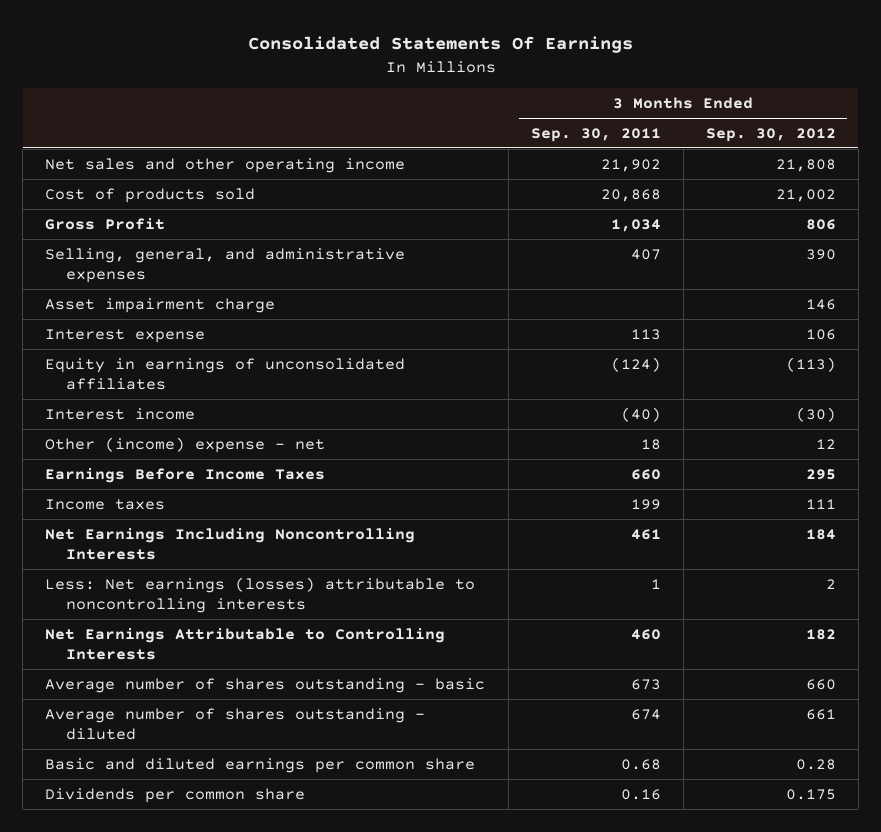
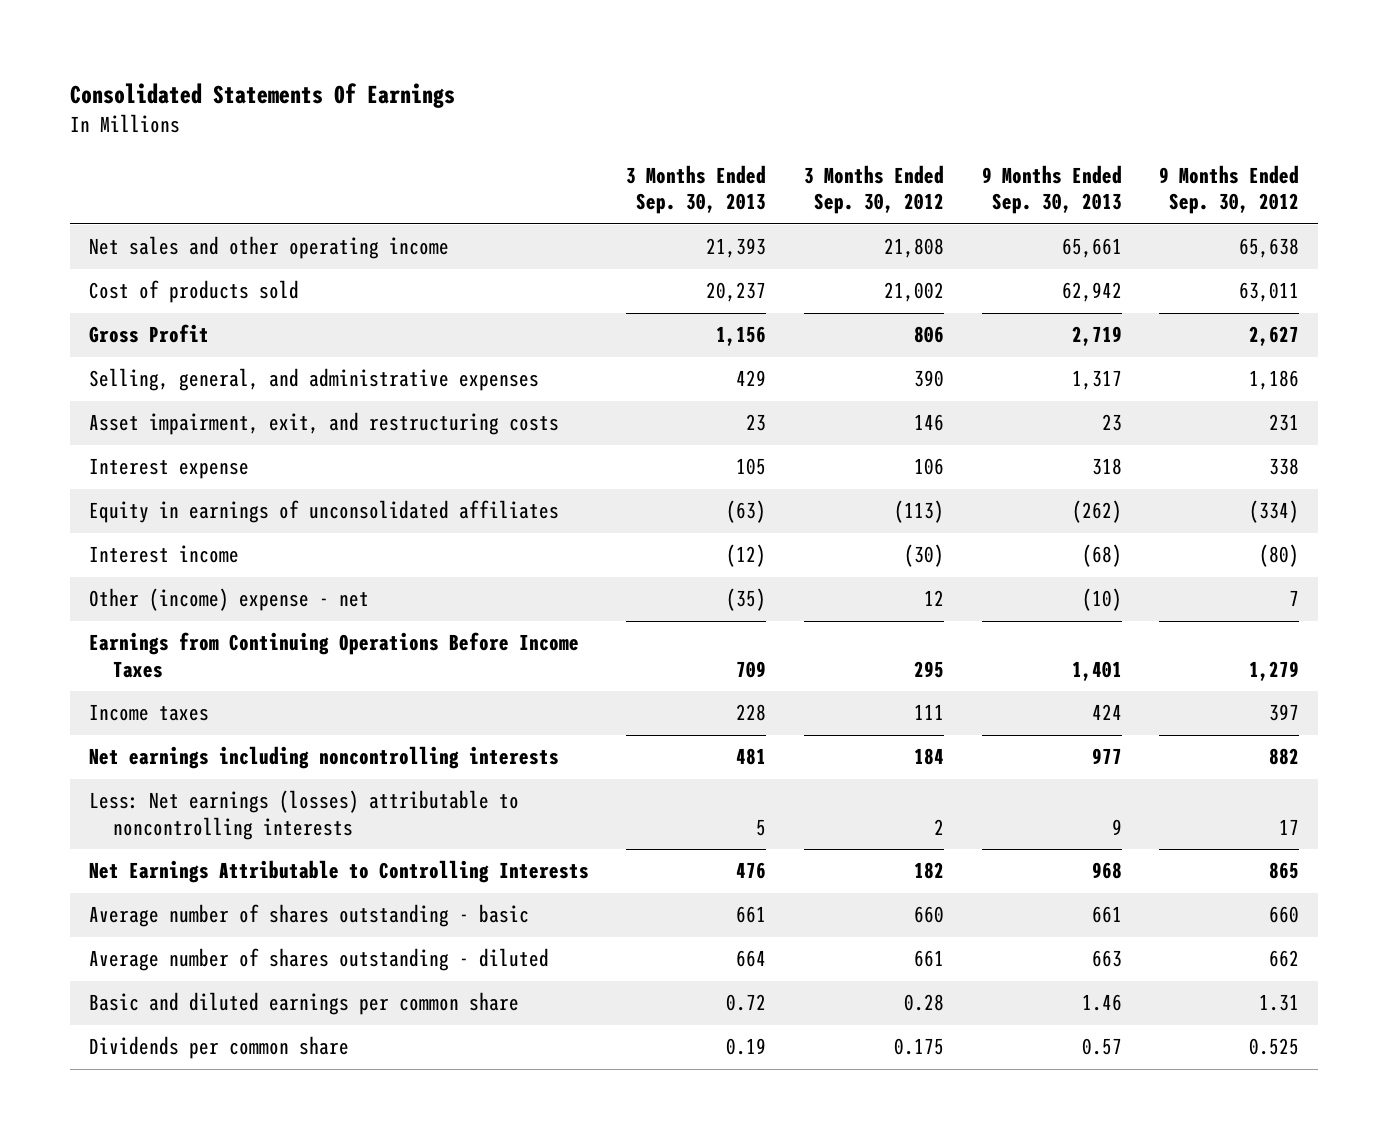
[530,127,661,142] Sep. 30, 2011 -> none
none -> [626,164,767,215] 3 Months Ended Sep. 30, 2013
none -> [981,164,1122,215] 9 Months Ended Sep. 30, 2013
none -> [1159,164,1300,215] 9 Months Ended Sep. 30, 2012
[45,297,276,313] Asset impairment charge -> [88,412,559,436] Asset impairment, exit, and restructuring costs
[45,467,326,483] Earnings Before Income Taxes -> [88,632,579,679] Earnings from Continuing Operations Before Income Taxes
[45,527,416,561] Net Earnings Including Noncontrolling Interests -> [88,746,559,770] Net earnings including noncontrolling interests

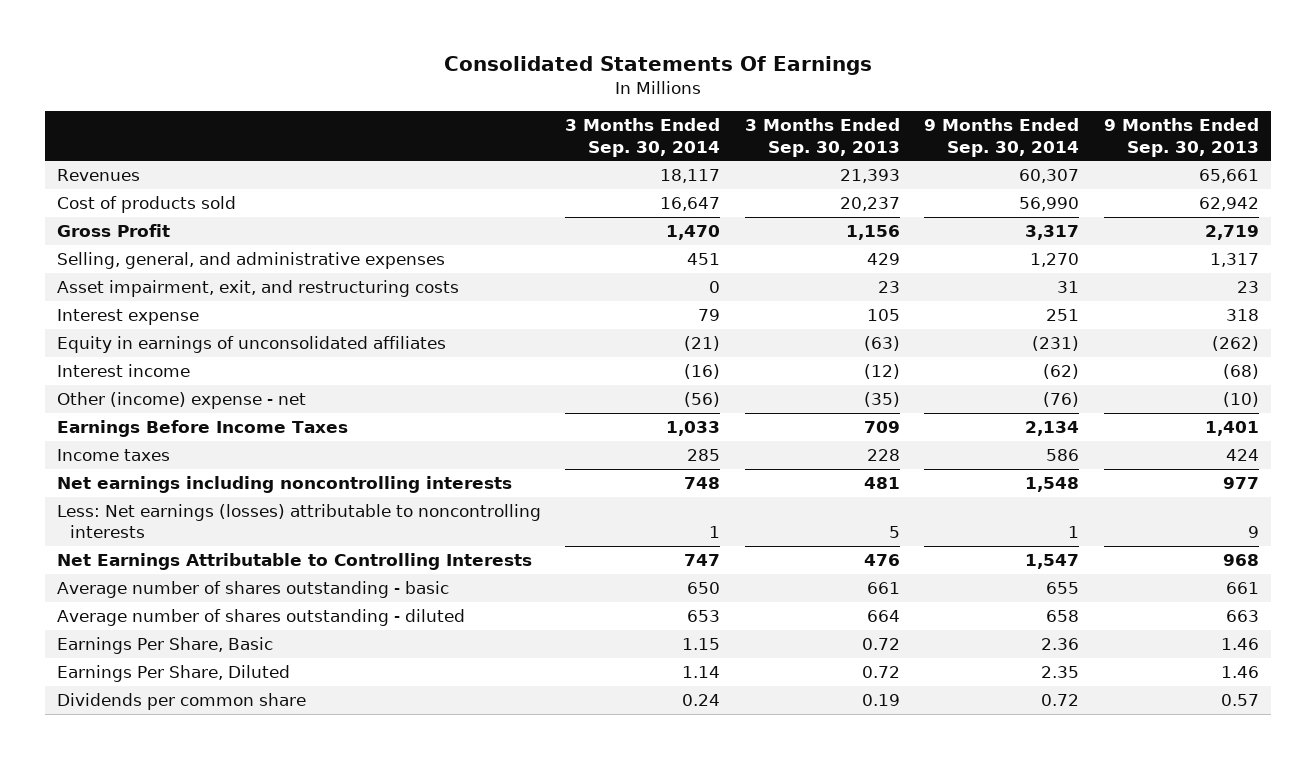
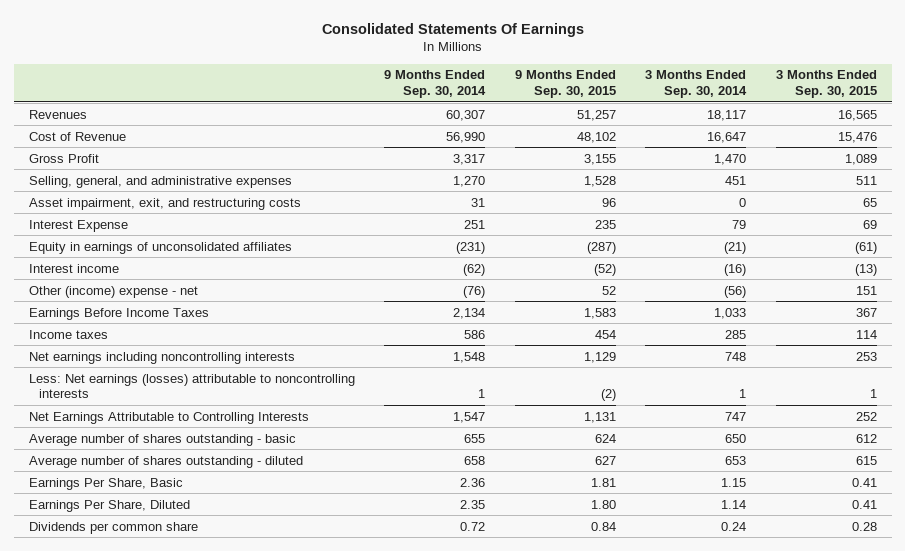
[744,118,900,157] 3 Months Ended Sep. 30, 2013 -> none
[1103,118,1259,157] 9 Months Ended Sep. 30, 2013 -> none
none -> [514,70,616,99] 9 Months Ended Sep. 30, 2015
none -> [775,70,877,99] 3 Months Ended Sep. 30, 2015
[56,196,236,214] Cost of products sold -> [28,131,126,141] Cost of Revenue
[56,309,199,326] Interest expense -> [28,219,128,232] Interest Expense

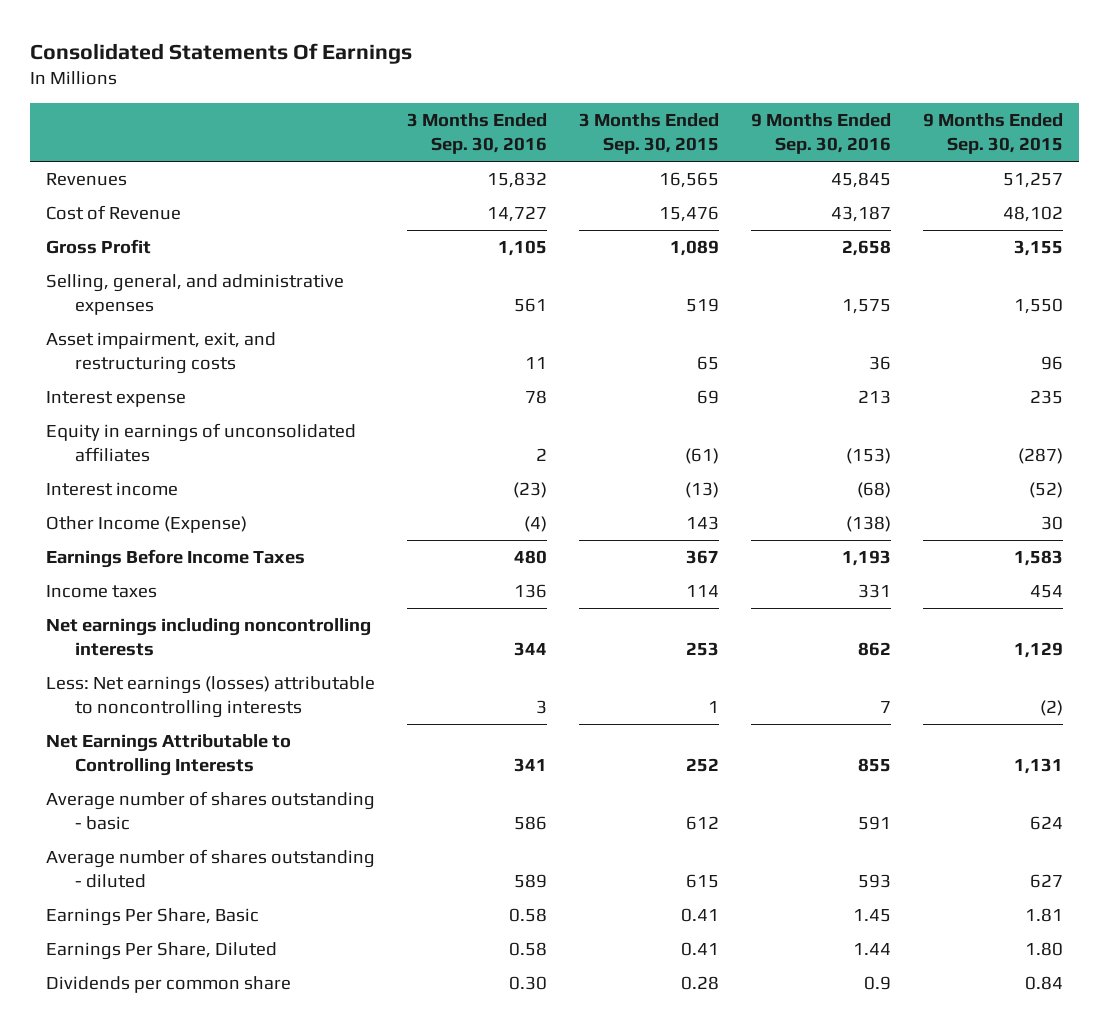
[384,70,487,99] 9 Months Ended Sep. 30, 2014 -> none
[645,70,748,99] 3 Months Ended Sep. 30, 2014 -> none
none -> [406,113,547,155] 3 Months Ended Sep. 30, 2016
none -> [750,113,891,155] 9 Months Ended Sep. 30, 2016
[583,175,616,187] 1,528 -> [1013,298,1063,315] 1,550
[855,175,877,185] 511 -> [685,298,719,313] 519
[28,219,128,232] Interest Expense -> [45,391,186,408] Interest expense
[28,285,198,298] Other (income) expense - net -> [45,516,247,534] Other Income (Expense)
[601,285,616,295] 52 -> [1040,516,1063,531] 30
[855,285,877,295] 151 -> [685,516,719,531] 143

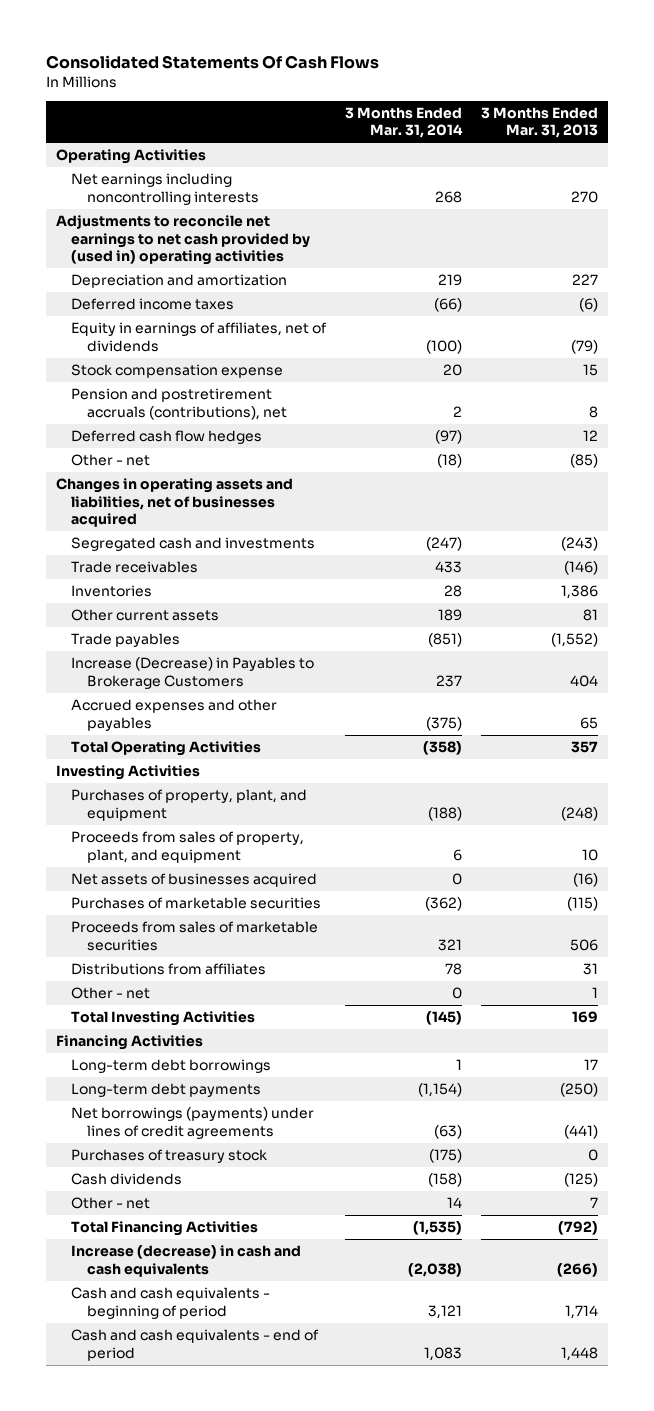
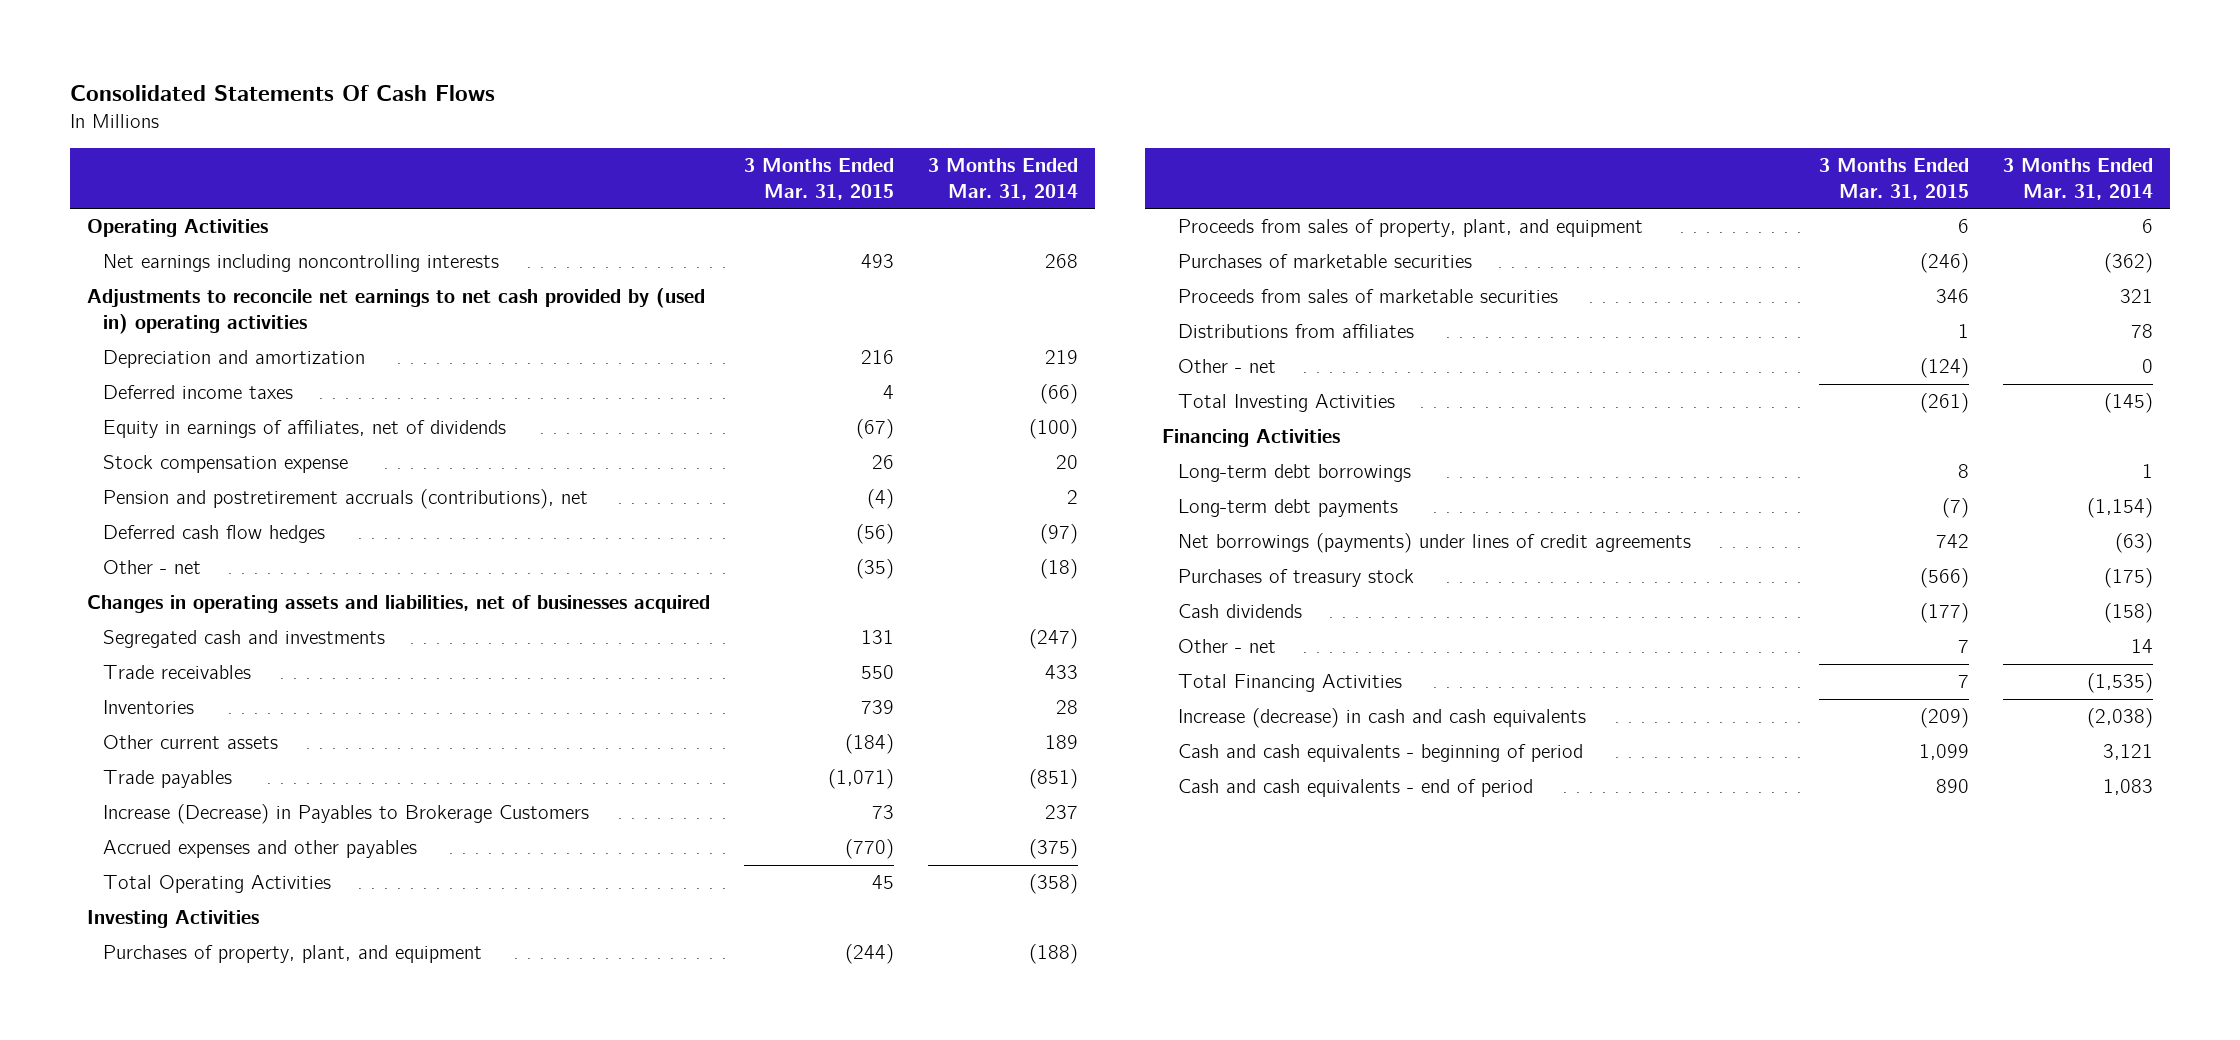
[481,107,599,139] 3 Months Ended Mar. 31, 2013 -> none
none -> [743,158,894,200] 3 Months Ended Mar. 31, 2015
[71,873,318,888] Net assets of businesses acquired -> none

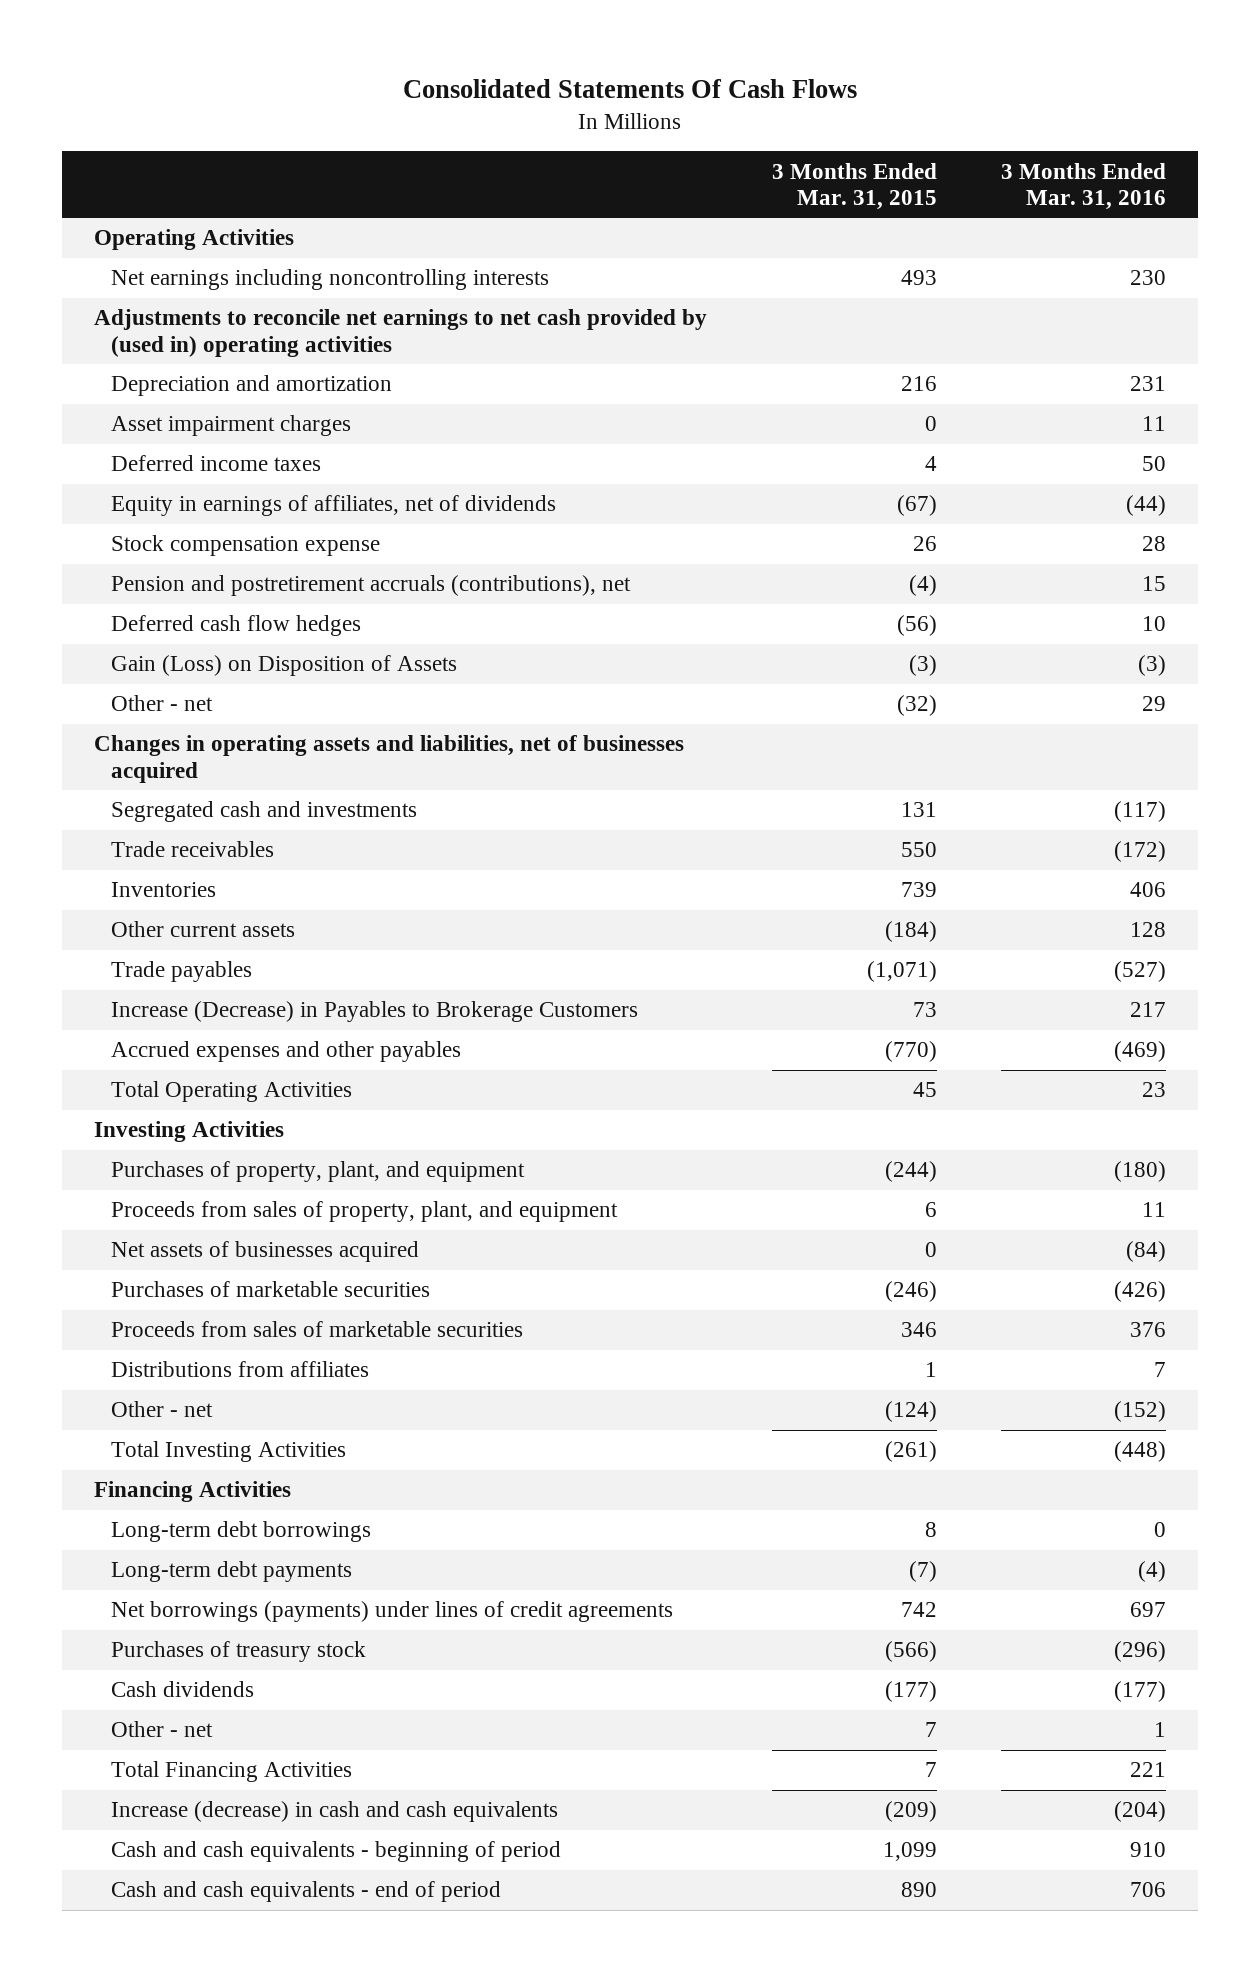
[928,158,1079,200] 3 Months Ended Mar. 31, 2014 -> none
none -> [1001,162,1167,210] 3 Months Ended Mar. 31, 2016
none -> [111,415,352,437] Asset impairment charges
none -> [111,655,458,677] Gain (Loss) on Disposition of Assets
[855,559,894,580] (35) -> [896,695,937,717] (32)
none -> [111,1241,420,1263] Net assets of businesses acquired

